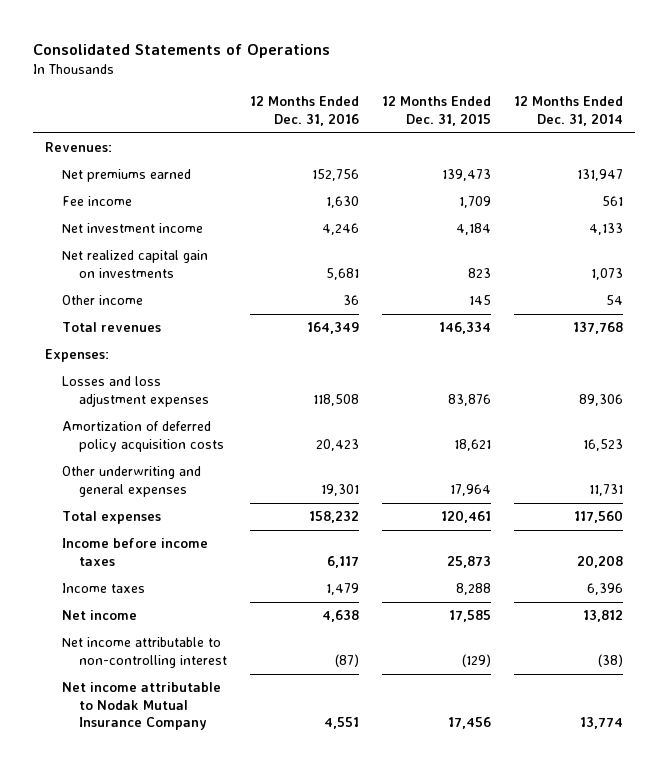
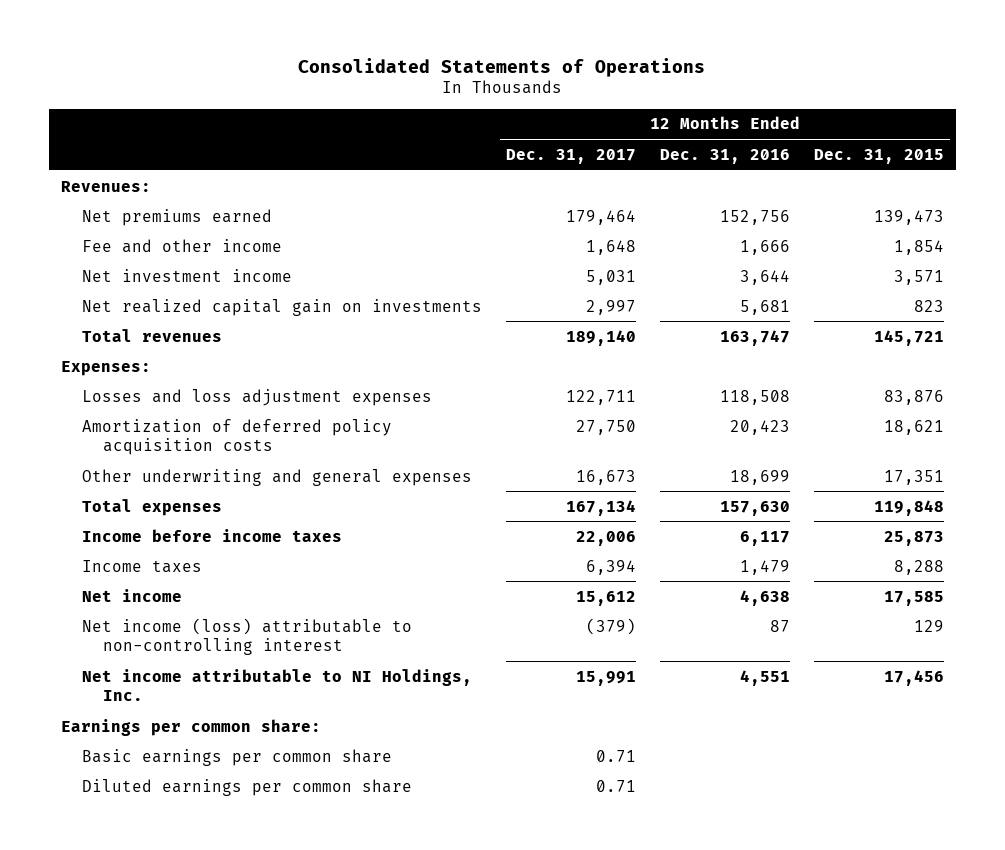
[514,96,624,126] 12 Months Ended Dec. 31, 2014 -> none
none -> [505,148,636,164] Dec. 31, 2017
[61,196,132,207] Fee income -> [82,238,283,253] Fee and other income
[325,196,359,209] 1,630 -> [739,239,790,255] 1,666
[458,196,491,209] 1,709 -> [893,239,944,255] 1,854
[321,223,359,236] 4,246 -> [739,269,790,285] 3,644
[455,223,491,236] 4,184 -> [893,269,944,285] 3,571
[61,295,143,306] Other income -> none
[306,322,359,335] 164,349 -> [719,329,790,346] 163,747
[438,322,491,335] 146,334 -> [873,329,944,346] 145,721
[320,483,359,496] 19,301 -> [729,469,790,485] 18,699
[449,483,491,496] 17,964 -> [883,469,944,485] 17,351
[308,511,359,524] 158,232 -> [719,500,790,516] 157,630
[440,510,491,524] 120,461 -> [873,499,944,516] 119,848
[61,637,227,668] Net income attributable to non-controlling interest -> [82,617,413,655] Net income (loss) attributable to non-controlling interest
[334,653,359,667] (87) -> [769,619,790,632] 87
[461,653,491,667] (129) -> [913,619,944,632] 129
[61,682,221,731] Net income attributable to Nodak Mutual Insurance Company -> [82,668,473,701] Net income attributable to NI Holdings, Inc.
none -> [60,718,321,736] Earnings per common share:
none -> [82,748,393,766] Basic earnings per common share
none -> [82,778,413,796] Diluted earnings per common share

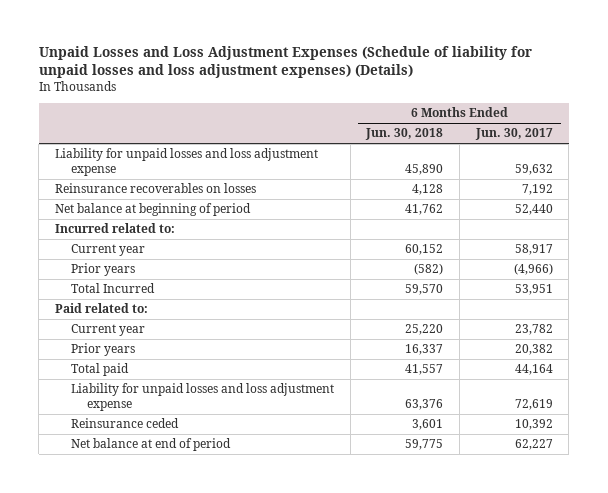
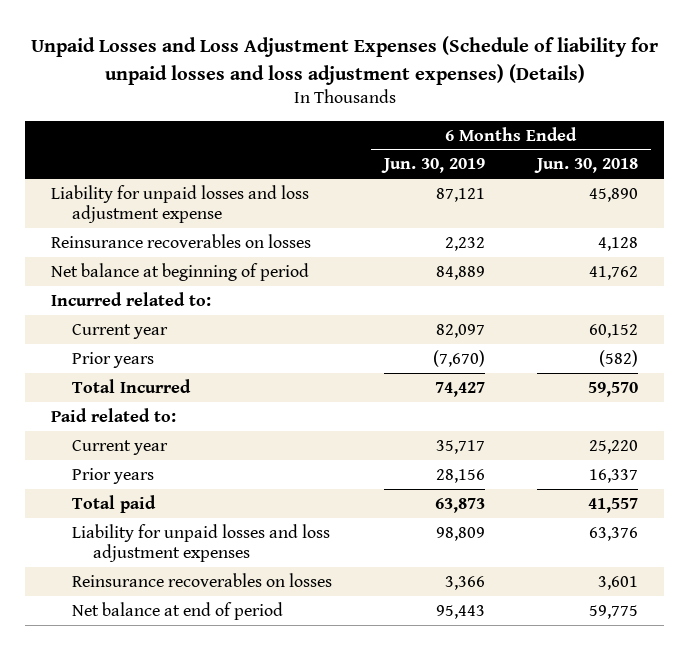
[474,128,553,141] Jun. 30, 2017 -> none
none -> [381,158,486,174] Jun. 30, 2019
[71,383,335,412] Liability for unpaid losses and loss adjustment expense -> [71,523,330,563] Liability for unpaid losses and loss adjustment expenses
[71,418,180,429] Reinsurance ceded -> [71,572,332,587] Reinsurance recoverables on losses

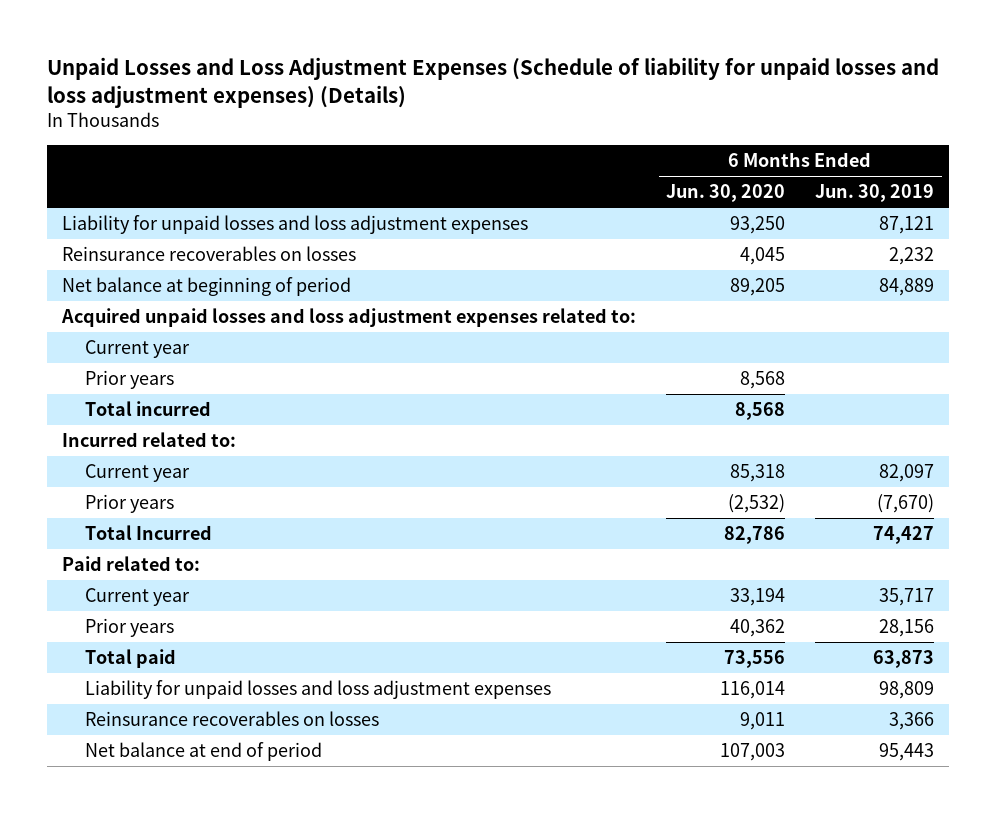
[534,158,639,174] Jun. 30, 2018 -> none
none -> [666,184,786,203] Jun. 30, 2020
[51,184,310,224] Liability for unpaid losses and loss adjustment expense -> [61,215,528,235] Liability for unpaid losses and loss adjustment expenses
none -> [60,308,636,328] Acquired unpaid losses and loss adjustment expenses related to:
none -> [84,340,190,359] Current year
none -> [84,370,174,390] Prior years
none -> [84,401,211,417] Total incurred

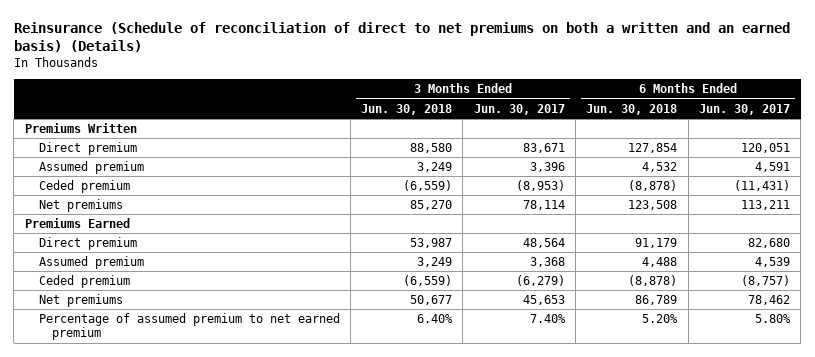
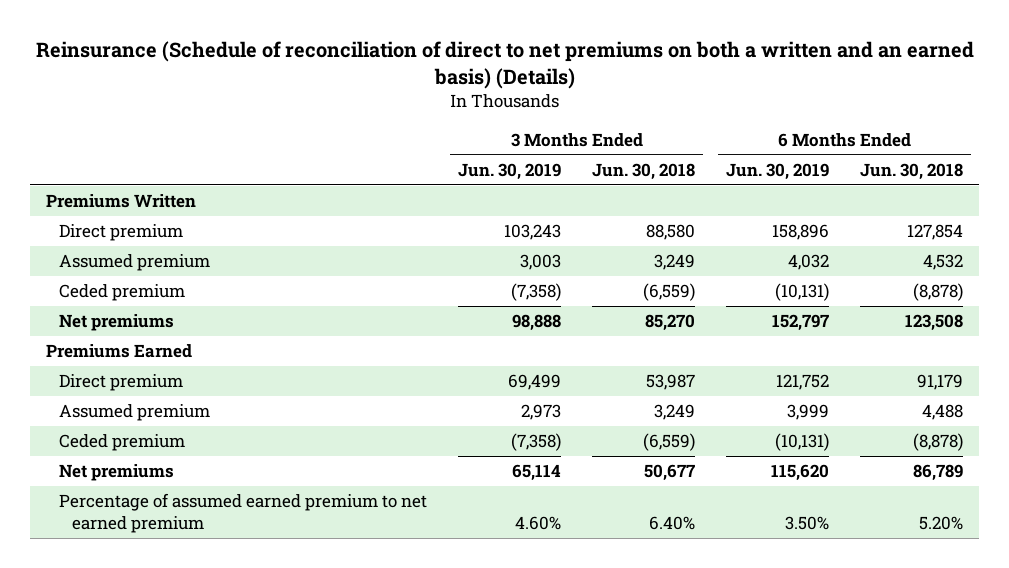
[473,103,565,115] Jun. 30, 2017 -> none
[698,103,790,115] Jun. 30, 2017 -> none
none -> [457,162,561,180] Jun. 30, 2019
none -> [726,162,830,180] Jun. 30, 2019
[38,313,340,341] Percentage of assumed premium to net earned premium -> [58,493,427,533] Percentage of assumed earned premium to net earned premium

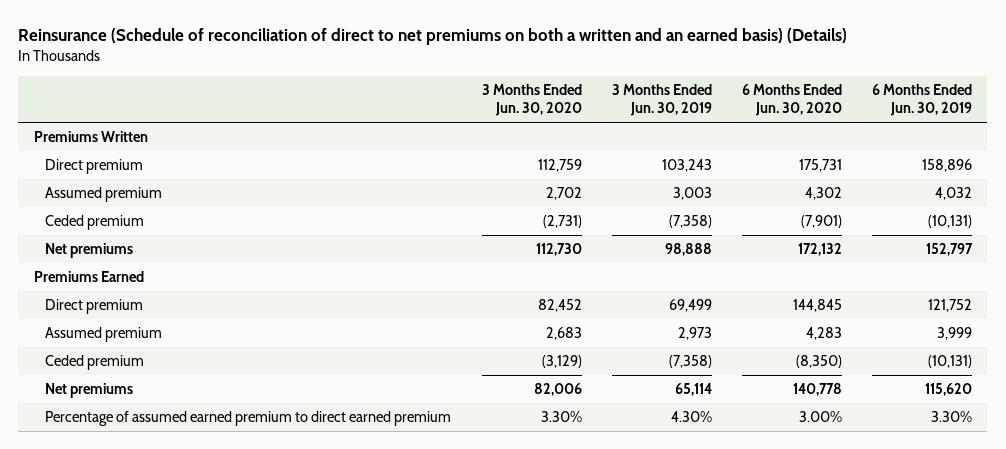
[592,162,696,180] Jun. 30, 2018 -> none
[860,162,964,180] Jun. 30, 2018 -> none
none -> [481,84,582,117] 3 Months Ended Jun. 30, 2020
none -> [741,84,842,117] 6 Months Ended Jun. 30, 2020
[58,493,427,533] Percentage of assumed earned premium to net earned premium -> [45,411,452,427] Percentage of assumed earned premium to direct earned premium
[514,515,561,530] 4.60% -> [670,411,712,423] 4.30%
[785,515,830,530] 3.50% -> [931,411,973,423] 3.30%

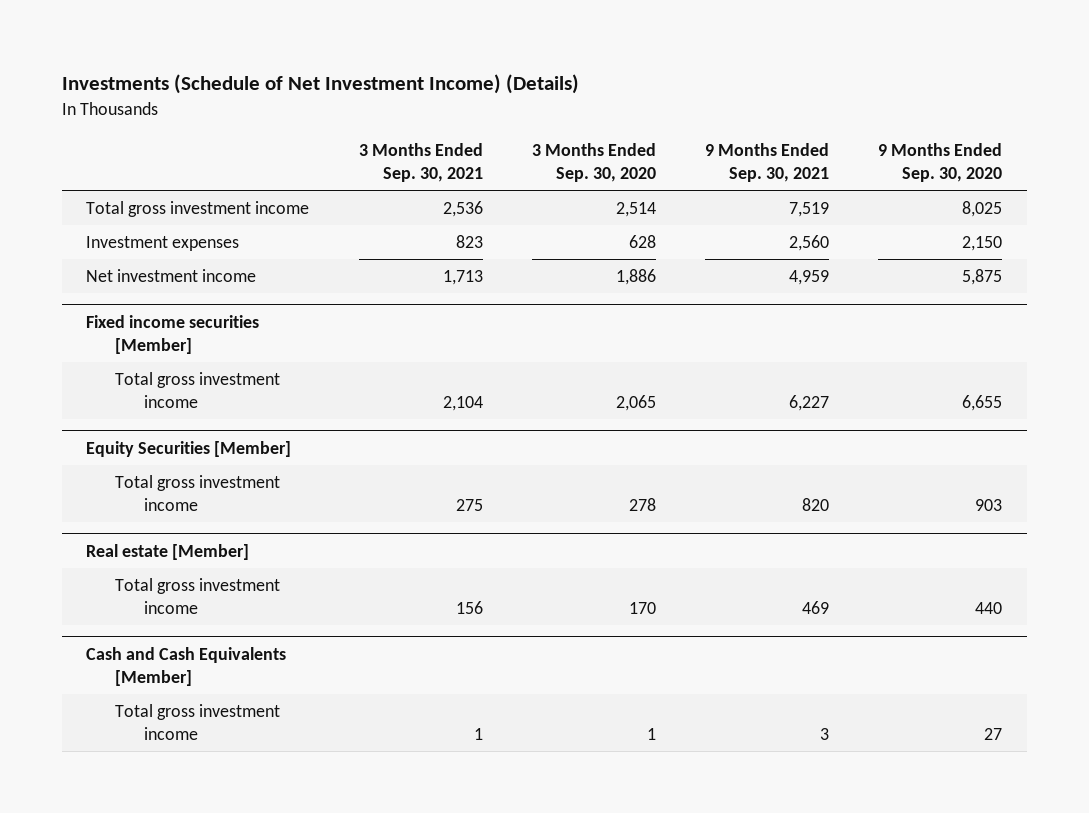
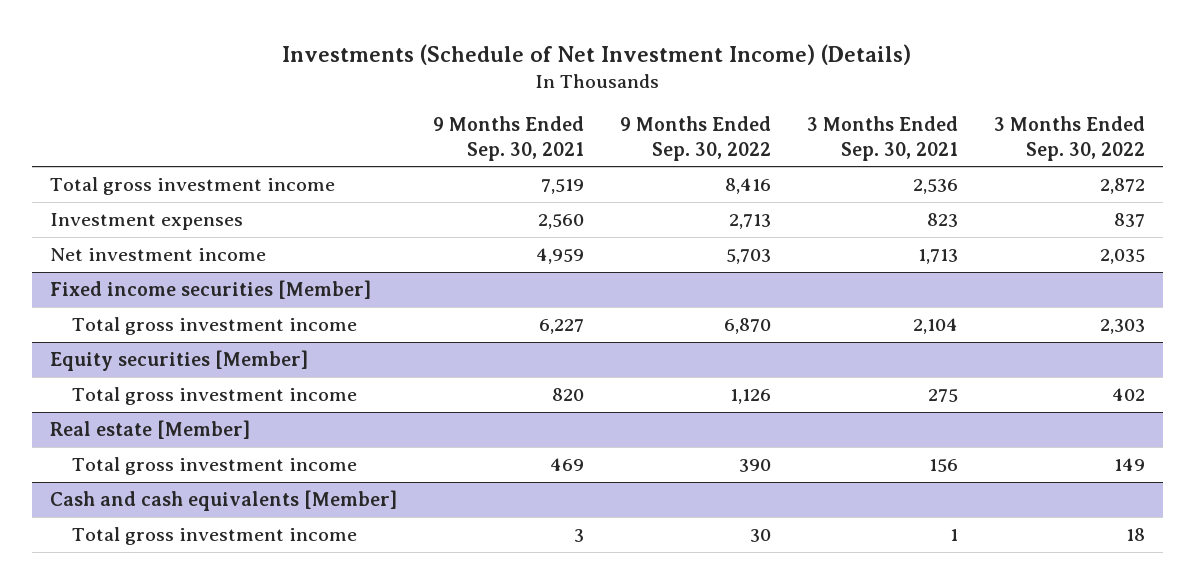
[531,142,656,183] 3 Months Ended Sep. 30, 2020 -> none
[878,142,1003,183] 9 Months Ended Sep. 30, 2020 -> none
none -> [619,116,771,161] 9 Months Ended Sep. 30, 2022
none -> [993,116,1145,161] 3 Months Ended Sep. 30, 2022
[86,440,292,457] Equity Securities [Member] -> [49,349,308,371] Equity securities [Member]
[86,646,287,687] Cash and Cash Equivalents [Member] -> [49,489,397,511] Cash and cash equivalents [Member]

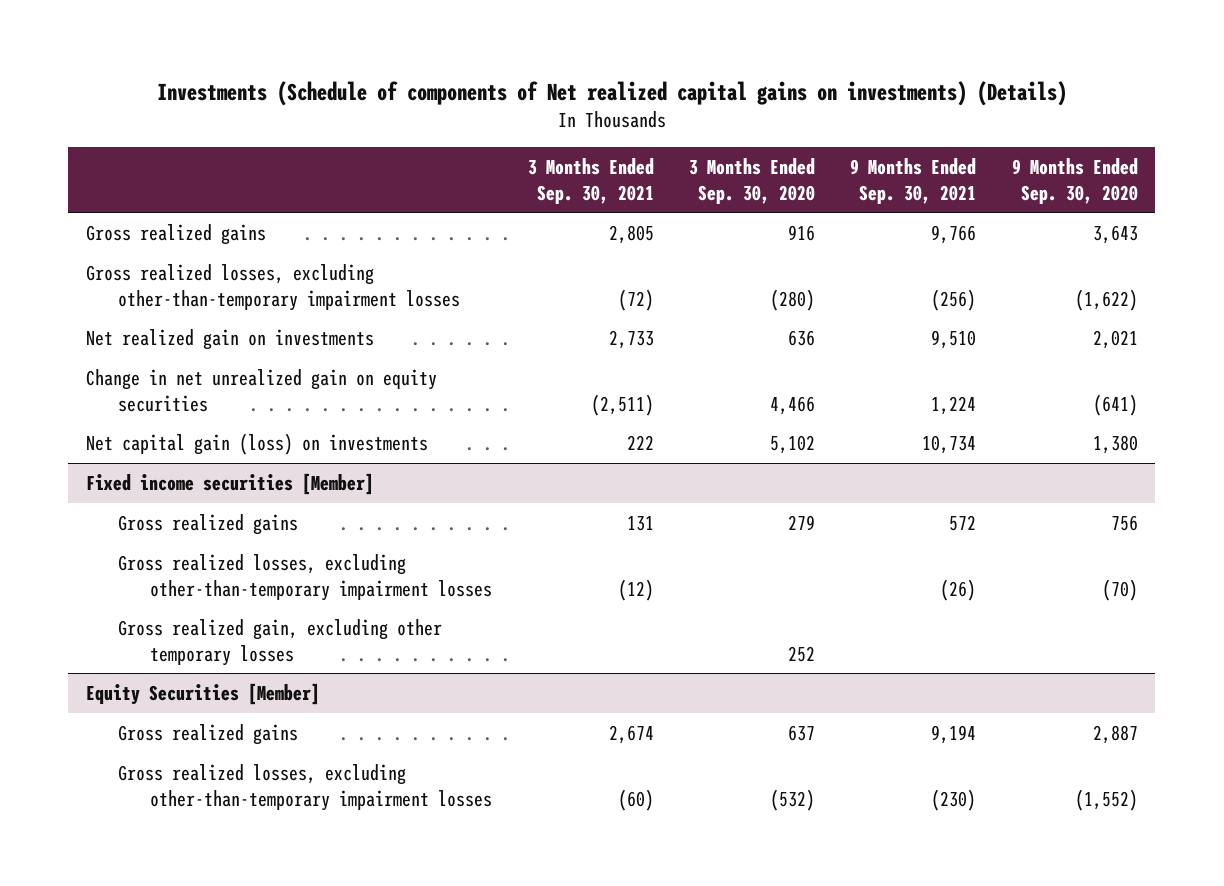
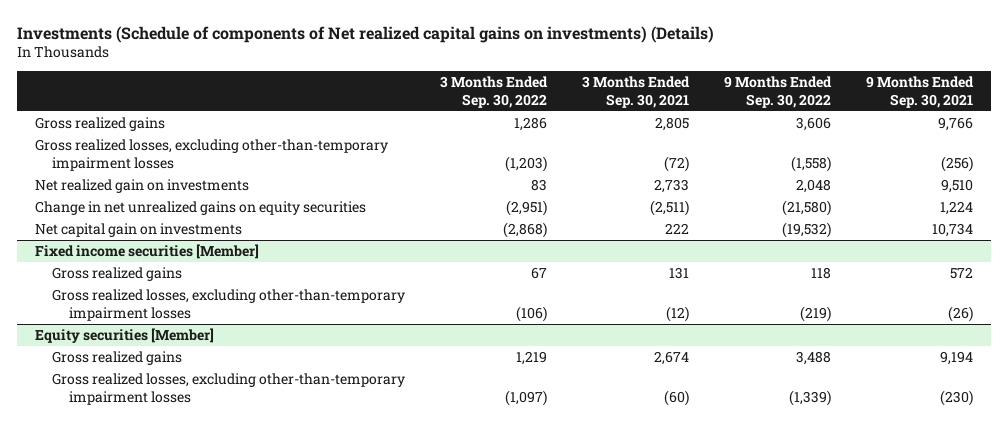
[688,157,815,204] 3 Months Ended Sep. 30, 2020 -> none
[1011,157,1138,204] 9 Months Ended Sep. 30, 2020 -> none
none -> [440,76,549,108] 3 Months Ended Sep. 30, 2022
none -> [724,76,833,108] 9 Months Ended Sep. 30, 2022
[85,368,437,412] Change in net unrealized gain on equity securities -> [34,200,366,215] Change in net unrealized gains on equity securities
[85,432,428,455] Net capital gain (loss) on investments -> [34,222,242,237] Net capital gain on investments
[117,618,442,666] Gross realized gain, excluding other temporary losses -> none
[85,682,320,705] Equity Securities [Member] -> [34,327,214,343] Equity securities [Member]

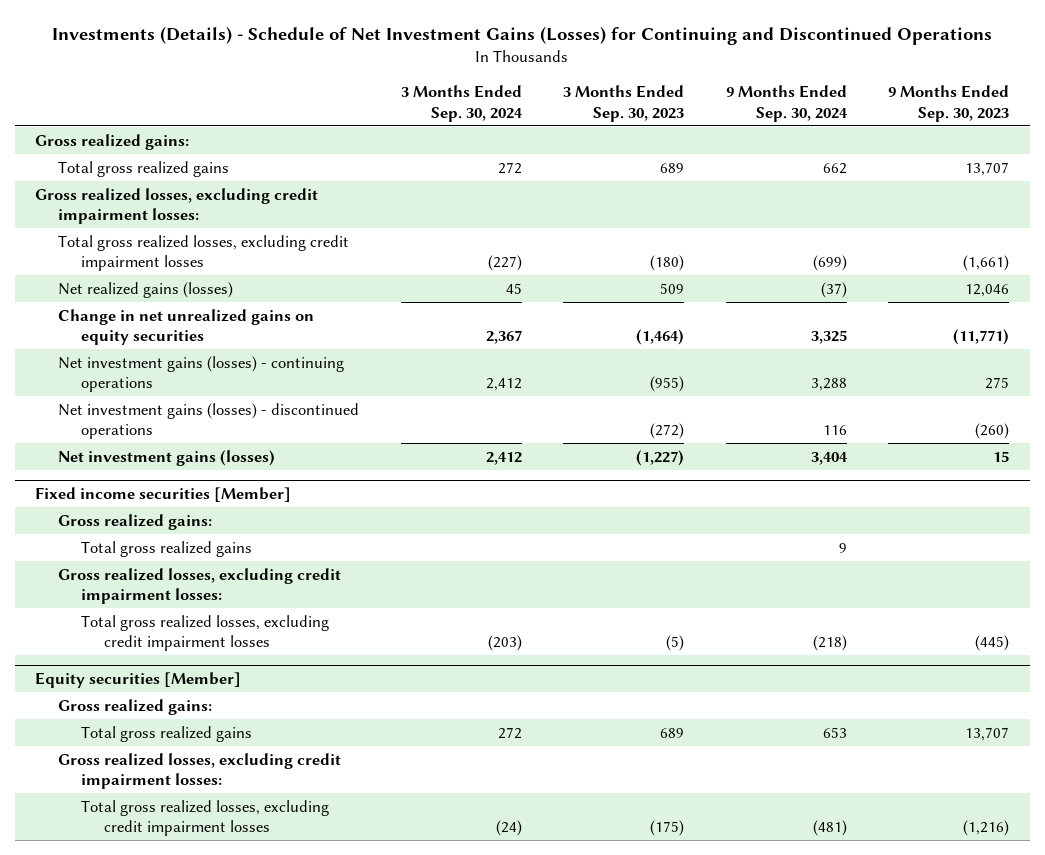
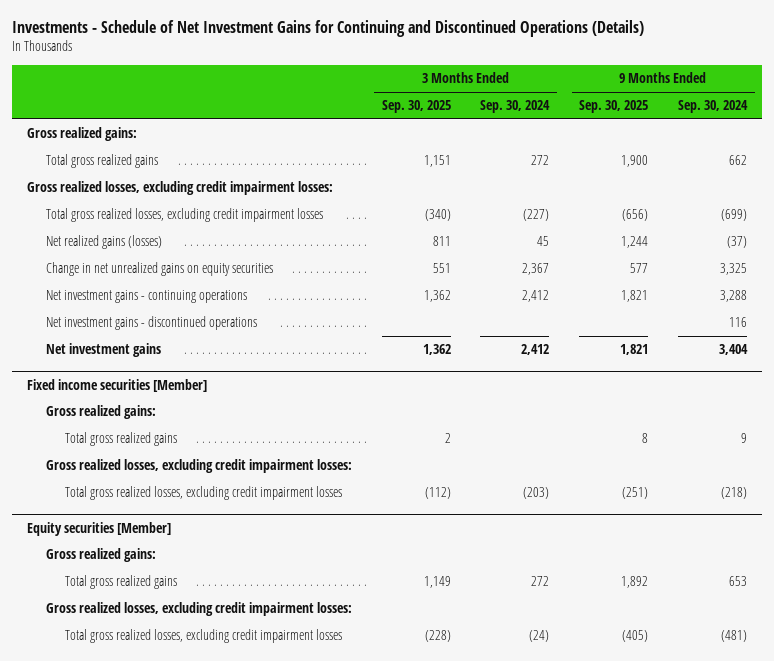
[52,26,993,46] Investments (Details) - Schedule of Net Investment Gains (Losses) for Continuing and Discontinued Operations -> [11,19,644,37] Investments - Schedule of Net Investment Gains for Continuing and Discontinued Operations (Details)
[563,85,685,122] 3 Months Ended Sep. 30, 2023 -> none
[888,85,1010,122] 9 Months Ended Sep. 30, 2023 -> none
none -> [381,100,451,114] Sep. 30, 2025
none -> [579,100,649,114] Sep. 30, 2025
[58,355,345,393] Net investment gains (losses) - continuing operations -> [45,290,247,304] Net investment gains - continuing operations
[58,402,360,440] Net investment gains (losses) - discontinued operations -> [45,316,257,331] Net investment gains - discontinued operations
[58,449,276,466] Net investment gains (losses) -> [45,343,161,358] Net investment gains

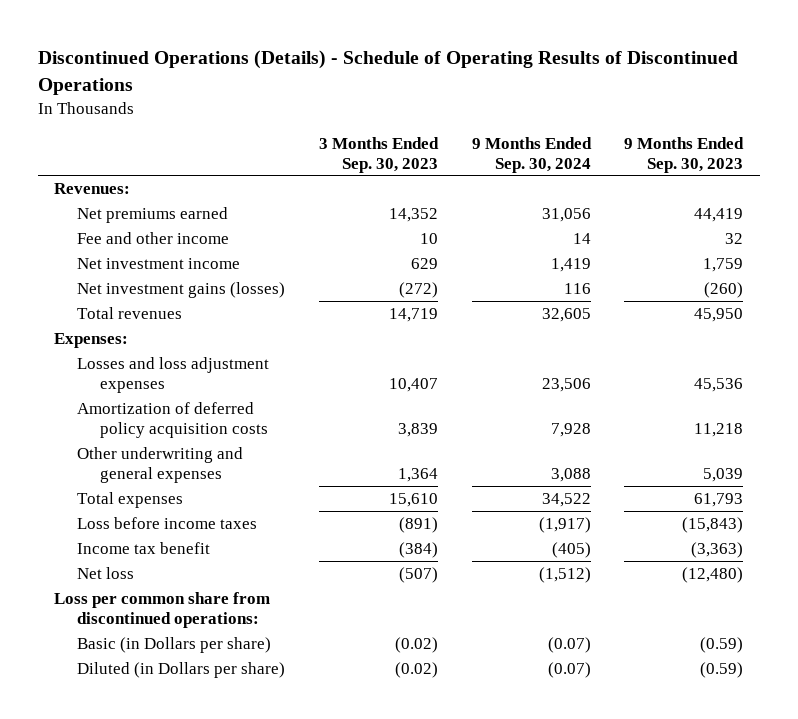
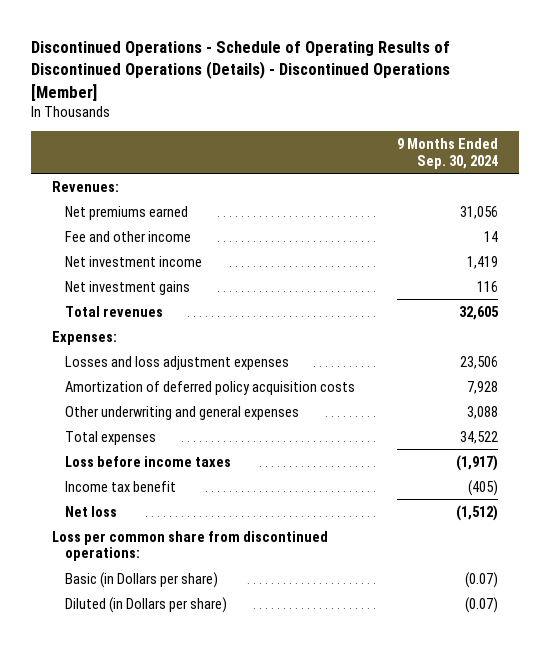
[37,50,738,95] Discontinued Operations (Details) - Schedule of Operating Results of Discontinued Operations -> [30,40,450,101] Discontinued Operations - Schedule of Operating Results of Discontinued Operations (Details) - Discontinued Operations [Member]
[319,136,440,173] 3 Months Ended Sep. 30, 2023 -> none
[624,136,745,173] 9 Months Ended Sep. 30, 2023 -> none
[77,281,286,298] Net investment gains (losses) -> [64,280,190,295] Net investment gains

